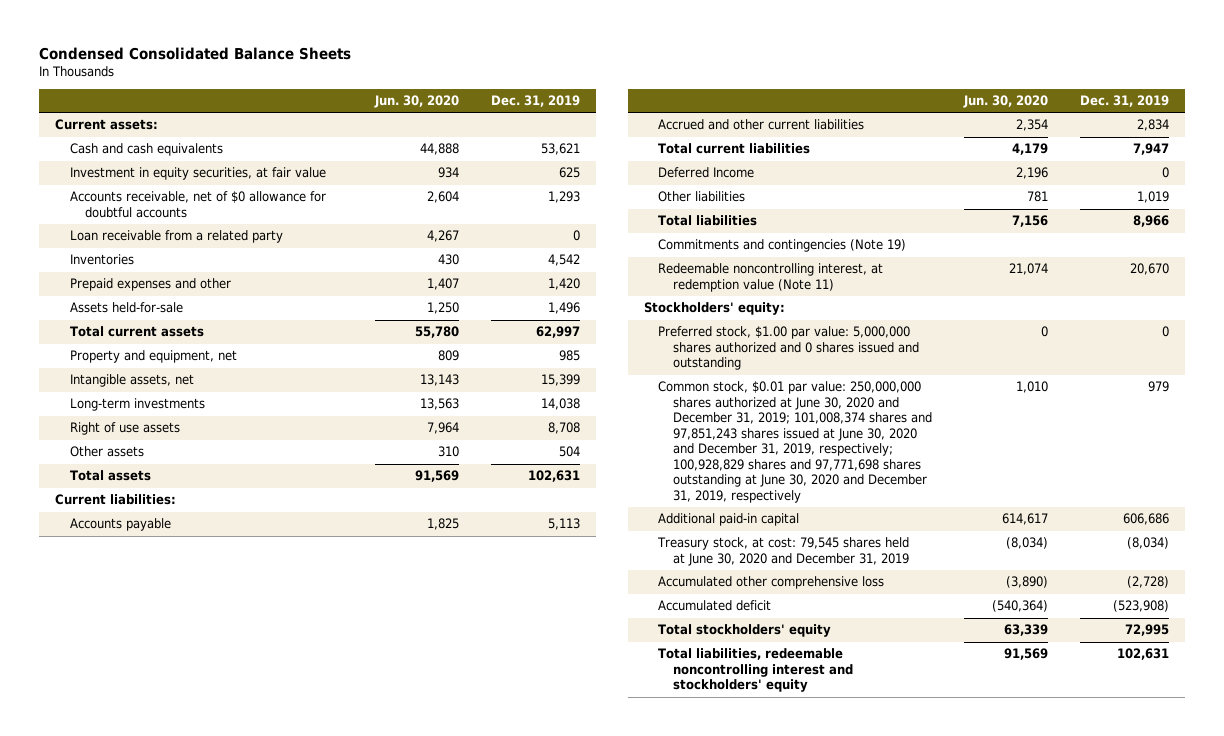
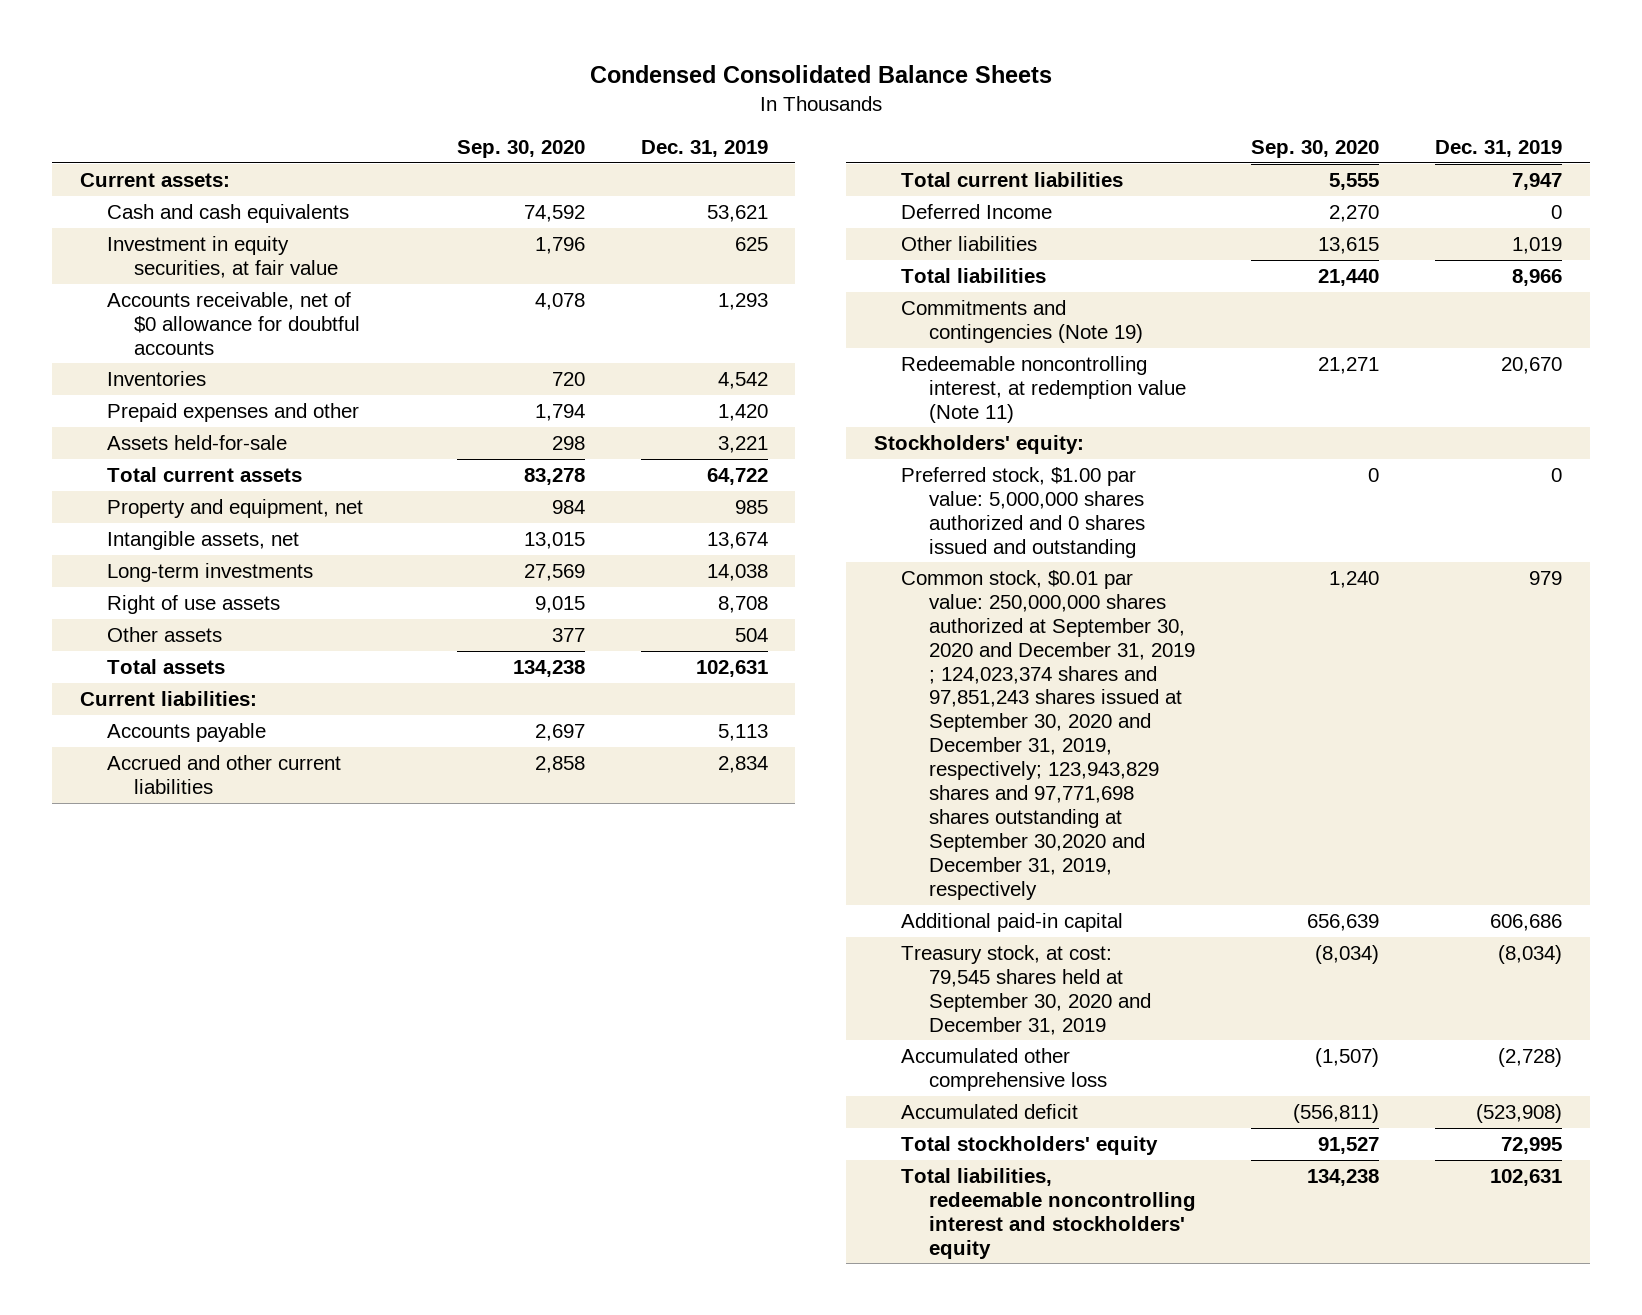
[374,95,460,109] Jun. 30, 2020 -> none
none -> [456,139,585,158] Sep. 30, 2020
[69,230,283,244] Loan receivable from a related party -> none
[548,302,581,315] 1,496 -> [717,435,768,453] 3,221
[536,326,581,339] 62,997 -> [706,467,768,485] 64,722
[541,374,581,387] 15,399 -> [706,531,768,549] 13,674
[658,381,933,503] Common stock, $0.01 par value: 250,000,000 shares authorized at June 30, 2020 and December 31, 2019; 101,008,374 shares and 97,851,243 shares issued at June 30, 2020 and December 31, 2019, respectively; 100,928,829 shares and 97,771,698 shares outstanding at June 30, 2020 and December 31, 2019, respectively -> [901,569,1195,900] Common stock, $0.01 par value: 250,000,000 shares authorized at September 30, 2020 and December 31, 2019 ; 124,023,374 shares and 97,851,243 shares issued at September 30, 2020 and December 31, 2019, respectively; 123,943,829 shares and 97,771,698 shares outstanding at September 30,2020 and December 31, 2019, respectively
[657,537,910,566] Treasury stock, at cost: 79,545 shares held at June 30, 2020 and December 31, 2019 -> [901,944,1151,1035] Treasury stock, at cost: 79,545 shares held at September 30, 2020 and December 31, 2019

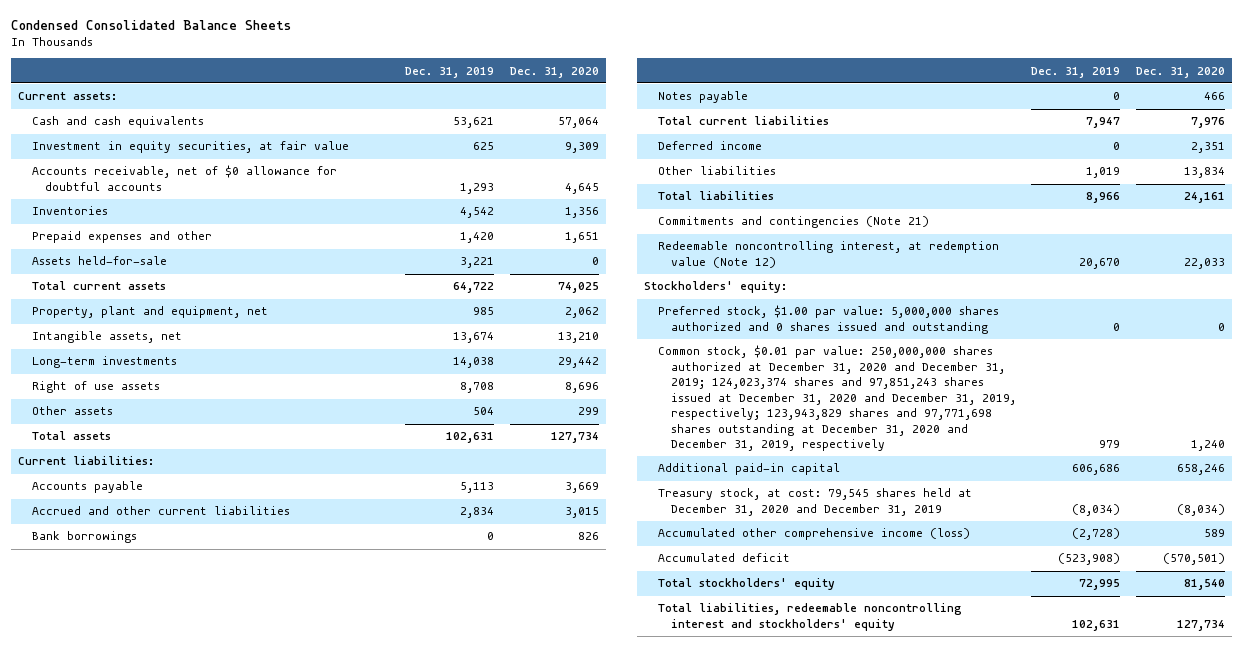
[456,139,585,158] Sep. 30, 2020 -> none
none -> [509,66,599,78] Dec. 31, 2020
[106,498,363,518] Property and equipment, net -> [31,306,268,319] Property, plant and equipment, net
none -> [31,531,137,544] Bank borrowings
none -> [657,91,748,104] Notes payable
[901,203,1053,219] Deferred Income -> [657,141,762,151] Deferred income
[901,299,1143,343] Commitments and contingencies (Note 19) -> [657,216,929,229] Commitments and contingencies (Note 21)
[901,355,1186,423] Redeemable noncontrolling interest, at redemption value (Note 11) -> [657,241,999,268] Redeemable noncontrolling interest, at redemption value (Note 12)
[901,569,1195,900] Common stock, $0.01 par value: 250,000,000 shares authorized at September 30, 2020 and December 31, 2019 ; 124,023,374 shares and 97,851,243 shares issued at September 30, 2020 and December 31, 2019, respectively; 123,943,829 shares and 97,771,698 shares outstanding at September 30,2020 and December 31, 2019, respectively -> [657,345,1016,452] Common stock, $0.01 par value: 250,000,000 shares authorized at December 31, 2020 and December 31, 2019; 124,023,374 shares and 97,851,243 shares issued at December 31, 2020 and December 31, 2019, respectively; 123,943,829 shares and 97,771,698 shares outstanding at December 31, 2020 and December 31, 2019, respectively
[901,944,1151,1035] Treasury stock, at cost: 79,545 shares held at September 30, 2020 and December 31, 2019 -> [657,488,972,516] Treasury stock, at cost: 79,545 shares held at December 31, 2020 and December 31, 2019
[901,1047,1107,1091] Accumulated other comprehensive loss -> [657,528,970,541] Accumulated other comprehensive income (loss)

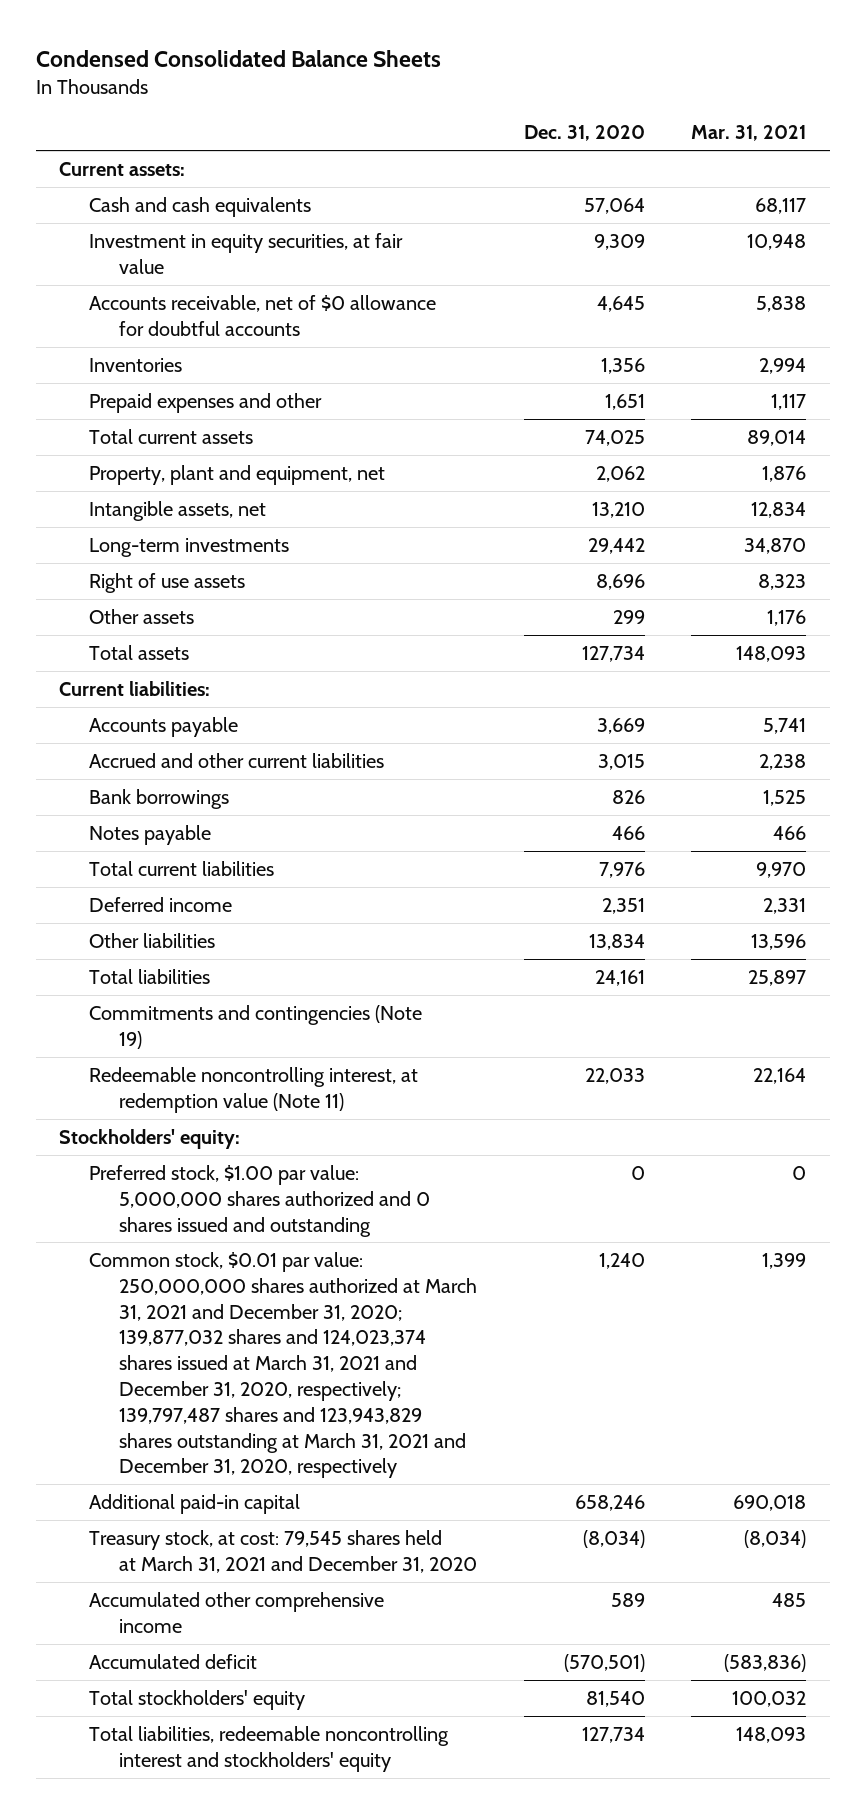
[405,66,495,78] Dec. 31, 2019 -> none
none -> [691,125,807,142] Mar. 31, 2021
[31,256,167,266] Assets held-for-sale -> none
[657,216,929,229] Commitments and contingencies (Note 21) -> [89,1004,423,1049] Commitments and contingencies (Note 19)
[657,241,999,268] Redeemable noncontrolling interest, at redemption value (Note 12) -> [89,1066,419,1113] Redeemable noncontrolling interest, at redemption value (Note 11)
[657,345,1016,452] Common stock, $0.01 par value: 250,000,000 shares authorized at December 31, 2020 and December 31, 2019; 124,023,374 shares and 97,851,243 shares issued at December 31, 2020 and December 31, 2019, respectively; 123,943,829 shares and 97,771,698 shares outstanding at December 31, 2020 and December 31, 2019, respectively -> [89,1251,478,1479] Common stock, $0.01 par value: 250,000,000 shares authorized at March 31, 2021 and December 31, 2020; 139,877,032 shares and 124,023,374 shares issued at March 31, 2021 and December 31, 2020, respectively; 139,797,487 shares and 123,943,829 shares outstanding at March 31, 2021 and December 31, 2020, respectively
[657,488,972,516] Treasury stock, at cost: 79,545 shares held at December 31, 2020 and December 31, 2019 -> [89,1529,478,1573] Treasury stock, at cost: 79,545 shares held at March 31, 2021 and December 31, 2020
[657,528,970,541] Accumulated other comprehensive income (loss) -> [89,1591,385,1633] Accumulated other comprehensive income

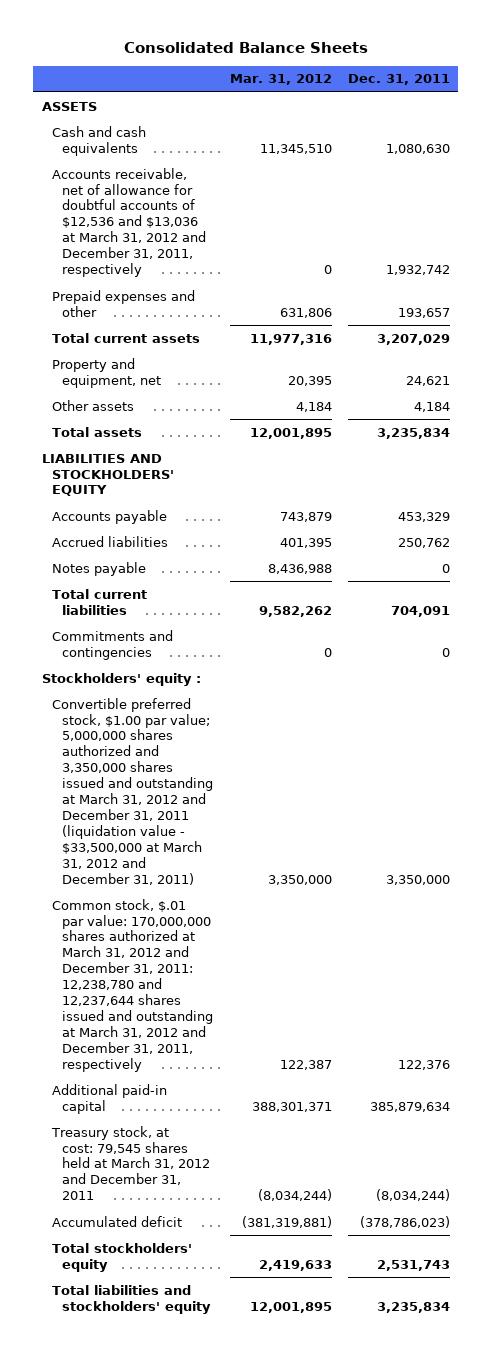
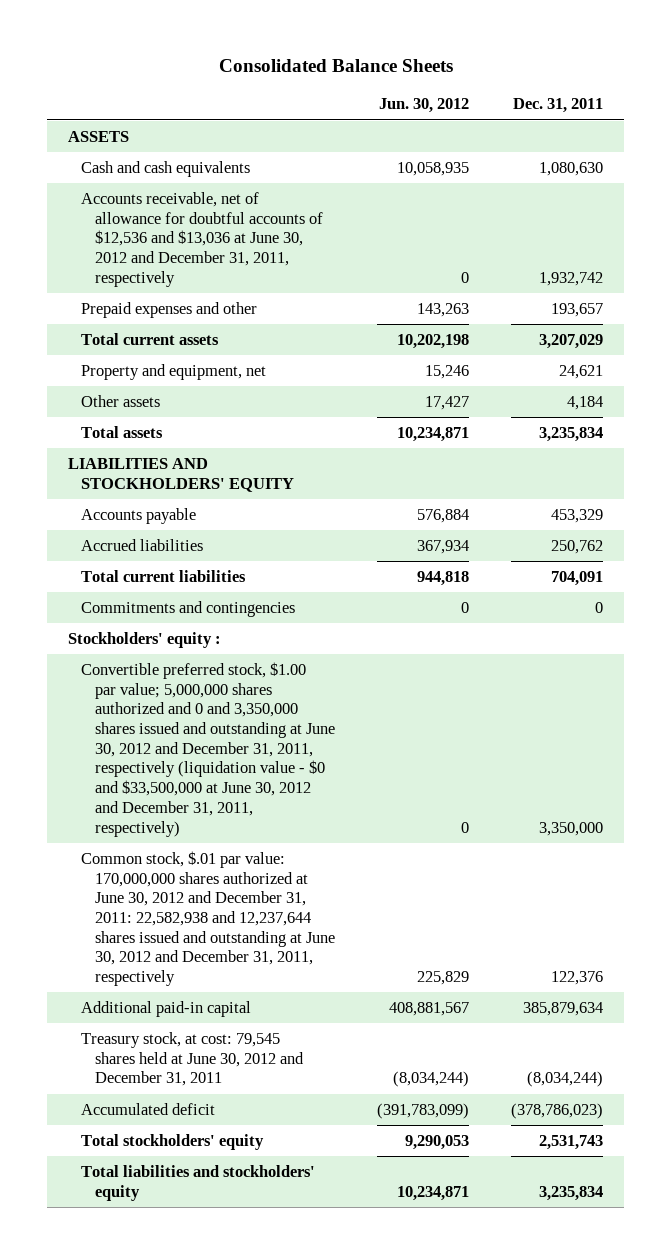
[229,74,332,86] Mar. 31, 2012 -> none
none -> [378,98,469,114] Jun. 30, 2012
[51,167,206,278] Accounts receivable, net of allowance for doubtful accounts of $12,536 and $13,036 at March 31, 2012 and December 31, 2011, respectively -> [81,191,323,287] Accounts receivable, net of allowance for doubtful accounts of $12,536 and $13,036 at June 30, 2012 and December 31, 2011, respectively
[51,561,146,576] Notes payable -> none
[51,697,213,886] Convertible preferred stock, $1.00 par value; 5,000,000 shares authorized and 3,350,000 shares issued and outstanding at March 31, 2012 and December 31, 2011 (liquidation value - $33,500,000 at March 31, 2012 and December 31, 2011) -> [81,661,335,837] Convertible preferred stock, $1.00 par value; 5,000,000 shares authorized and 0 and 3,350,000 shares issued and outstanding at June 30, 2012 and December 31, 2011, respectively (liquidation value - $0 and $33,500,000 at June 30, 2012 and December 31, 2011, respectively)
[51,898,213,1073] Common stock, $.01 par value: 170,000,000 shares authorized at March 31, 2012 and December 31, 2011: 12,238,780 and 12,237,644 shares issued and outstanding at March 31, 2012 and December 31, 2011, respectively -> [81,850,335,987] Common stock, $.01 par value: 170,000,000 shares authorized at June 30, 2012 and December 31, 2011: 22,582,938 and 12,237,644 shares issued and outstanding at June 30, 2012 and December 31, 2011, respectively
[50,1125,210,1201] Treasury stock, at cost: 79,545 shares held at March 31, 2012 and December 31, 2011 -> [81,1031,304,1087] Treasury stock, at cost: 79,545 shares held at June 30, 2012 and December 31, 2011

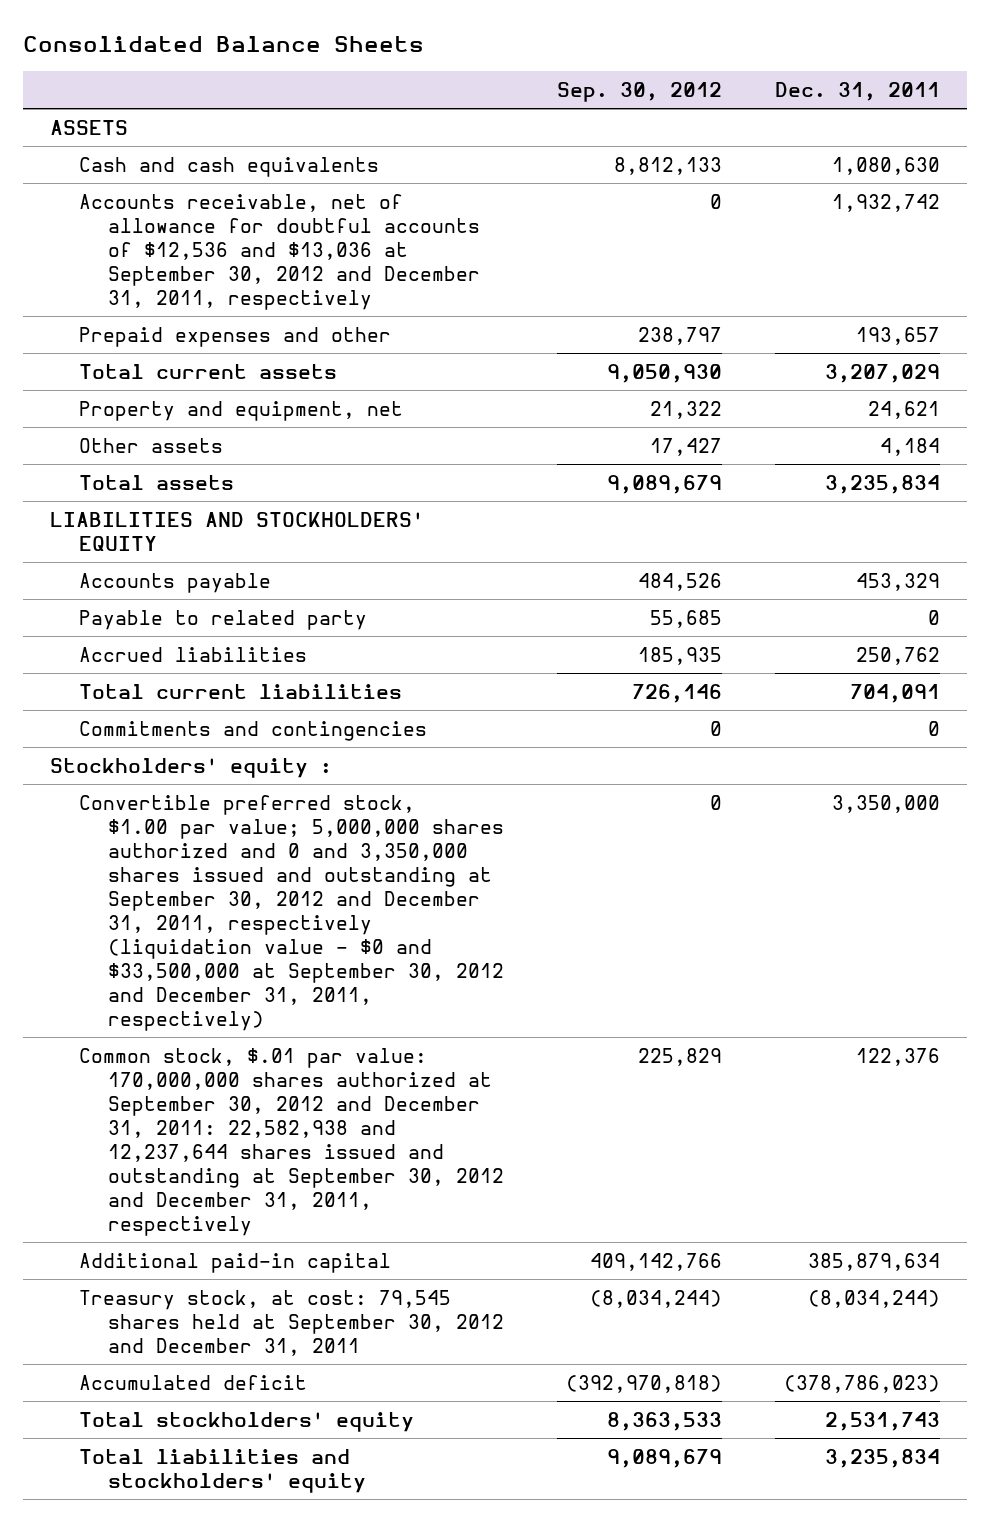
[378,98,469,114] Jun. 30, 2012 -> none
none -> [556,81,722,102] Sep. 30, 2012
[81,191,323,287] Accounts receivable, net of allowance for doubtful accounts of $12,536 and $13,036 at June 30, 2012 and December 31, 2011, respectively -> [78,193,480,310] Accounts receivable, net of allowance for doubtful accounts of $12,536 and $13,036 at September 30, 2012 and December 31, 2011, respectively
none -> [78,609,367,630] Payable to related party
[81,661,335,837] Convertible preferred stock, $1.00 par value; 5,000,000 shares authorized and 0 and 3,350,000 shares issued and outstanding at June 30, 2012 and December 31, 2011, respectively (liquidation value - $0 and $33,500,000 at June 30, 2012 and December 31, 2011, respectively) -> [78,794,504,1031] Convertible preferred stock, $1.00 par value; 5,000,000 shares authorized and 0 and 3,350,000 shares issued and outstanding at September 30, 2012 and December 31, 2011, respectively (liquidation value - $0 and $33,500,000 at September 30, 2012 and December 31, 2011, respectively)
[81,850,335,987] Common stock, $.01 par value: 170,000,000 shares authorized at June 30, 2012 and December 31, 2011: 22,582,938 and 12,237,644 shares issued and outstanding at June 30, 2012 and December 31, 2011, respectively -> [78,1047,504,1236] Common stock, $.01 par value: 170,000,000 shares authorized at September 30, 2012 and December 31, 2011: 22,582,938 and 12,237,644 shares issued and outstanding at September 30, 2012 and December 31, 2011, respectively
[81,1031,304,1087] Treasury stock, at cost: 79,545 shares held at June 30, 2012 and December 31, 2011 -> [78,1289,504,1356] Treasury stock, at cost: 79,545 shares held at September 30, 2012 and December 31, 2011

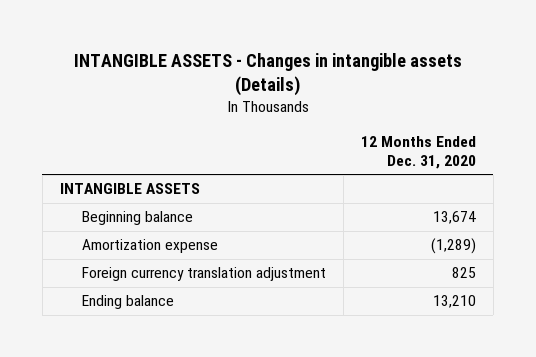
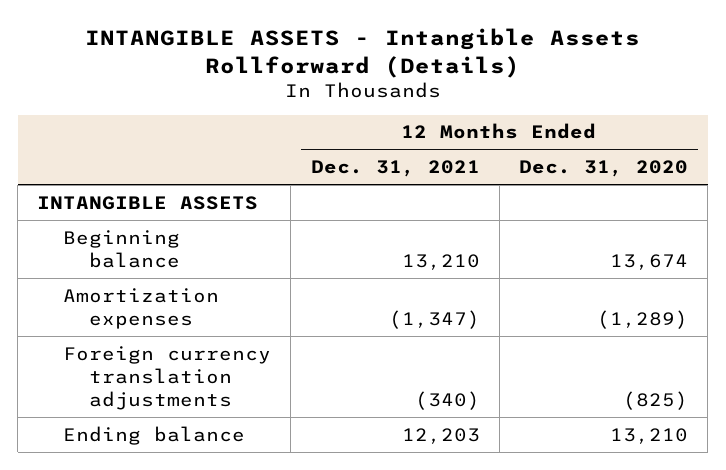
[73,52,462,97] INTANGIBLE ASSETS - Changes in intangible assets (Details) -> [84,28,640,78] INTANGIBLE ASSETS - Intangible Assets Rollforward (Details)
none -> [310,160,480,178] Dec. 31, 2021
[81,239,218,254] Amortization expense -> [63,287,220,329] Amortization expenses
[81,267,326,282] Foreign currency translation adjustment -> [63,345,272,410] Foreign currency translation adjustments
[451,267,476,279] 825 -> [623,390,689,410] (825)

